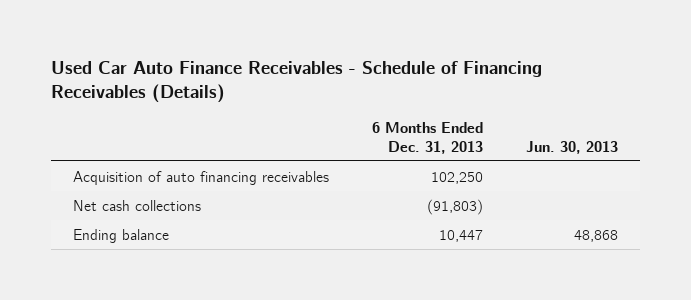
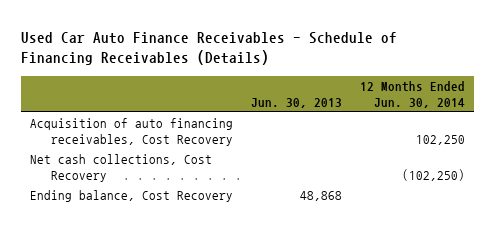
[371,121,483,154] 6 Months Ended Dec. 31, 2013 -> none
none -> [360,80,466,109] 12 Months Ended Jun. 30, 2014
[72,170,329,185] Acquisition of auto financing receivables -> [30,118,234,147] Acquisition of auto financing receivables, Cost Recovery
[72,199,201,211] Net cash collections -> [30,154,213,183] Net cash collections, Cost Recovery
[72,228,169,243] Ending balance -> [30,190,234,203] Ending balance, Cost Recovery

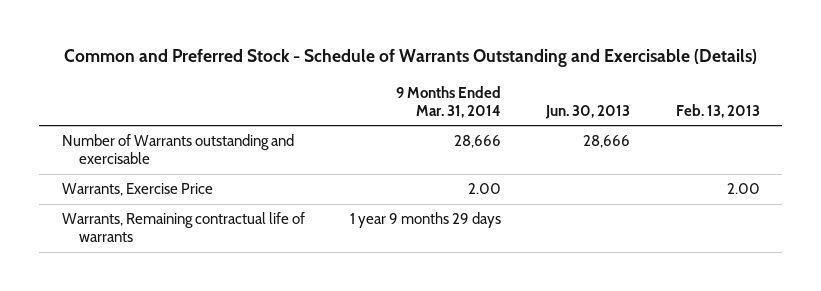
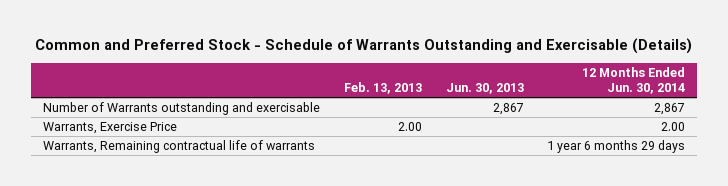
[395,85,501,118] 9 Months Ended Mar. 31, 2014 -> none
none -> [582,67,686,95] 12 Months Ended Jun. 30, 2014
[583,135,631,149] 28,666 -> [492,103,524,116] 2,867

